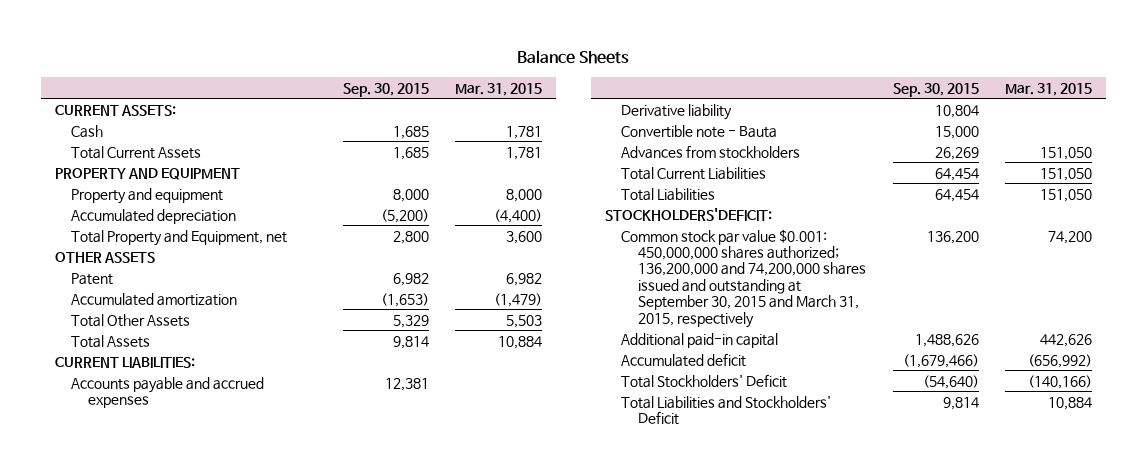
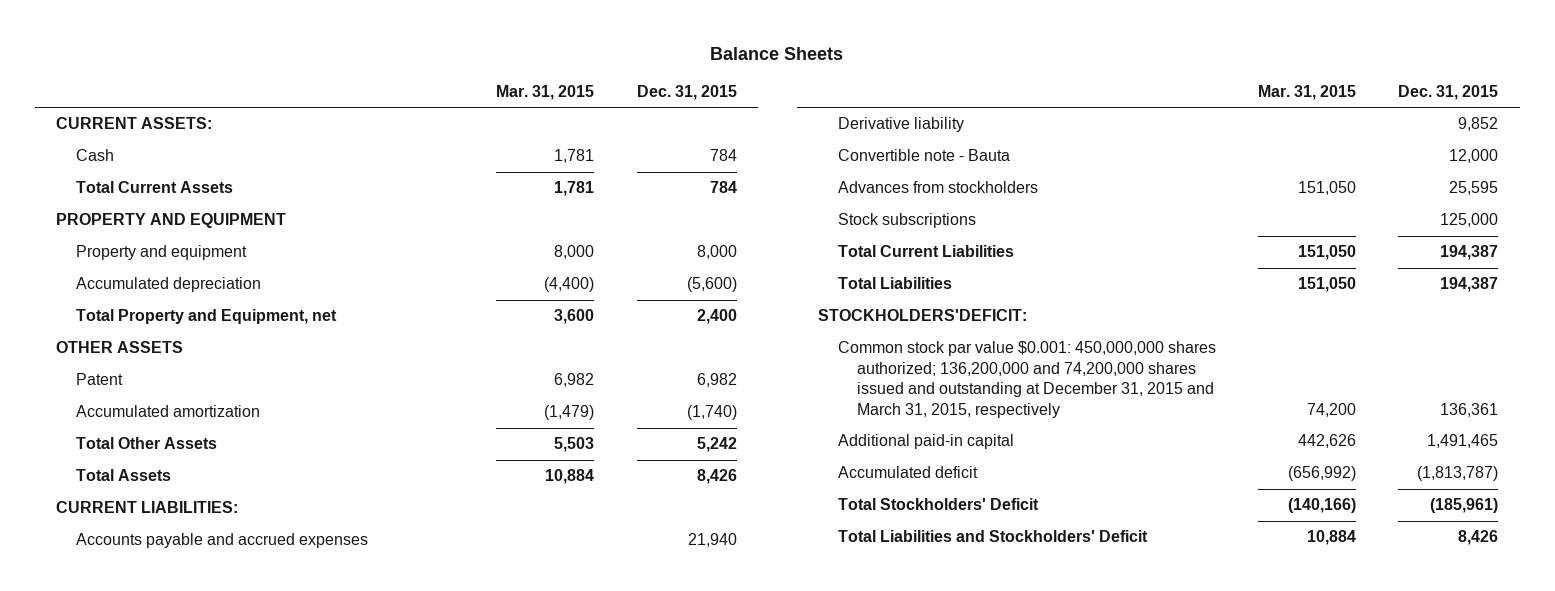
[342,82,429,97] Sep. 30, 2015 -> none
none -> [636,84,737,100] Dec. 31, 2015
none -> [837,213,976,229] Stock subscriptions
[621,228,866,328] Common stock par value $0.001: 450,000,000 shares authorized; 136,200,000 and 74,200,000 shares issued and outstanding at September 30, 2015 and March 31, 2015, respectively -> [837,341,1216,418] Common stock par value $0.001: 450,000,000 shares authorized; 136,200,000 and 74,200,000 shares issued and outstanding at December 31, 2015 and March 31, 2015, respectively

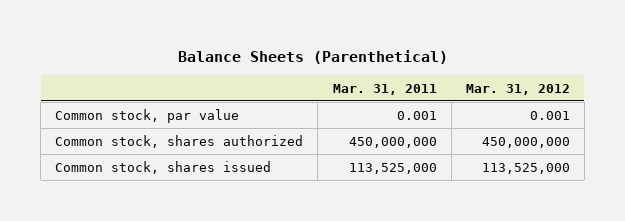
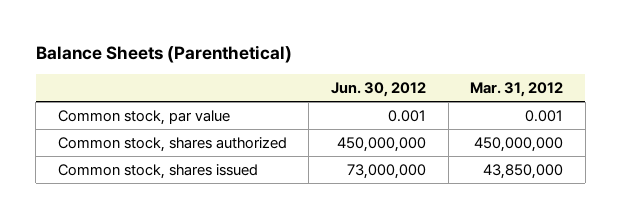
[332,83,437,95] Mar. 31, 2011 -> none
none -> [330,82,426,98] Jun. 30, 2012
[481,162,570,174] 113,525,000 -> [483,163,564,179] 43,850,000

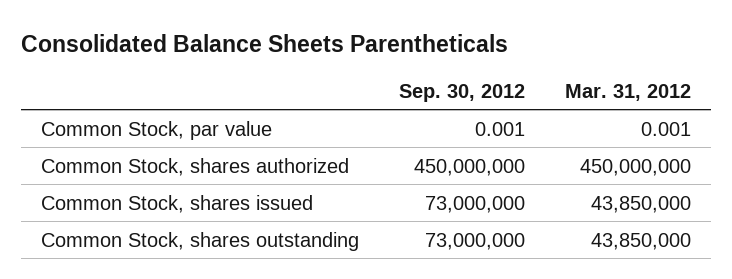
[35,45,292,64] Balance Sheets (Parenthetical) -> [20,33,508,52] Consolidated Balance Sheets Parentheticals
[330,82,426,98] Jun. 30, 2012 -> none
none -> [399,83,526,102] Sep. 30, 2012
[57,109,230,125] Common stock, par value -> [40,120,272,140] Common Stock, par value
[57,136,287,152] Common stock, shares authorized -> [40,157,349,176] Common Stock, shares authorized
[57,163,258,179] Common stock, shares issued -> [40,194,313,213] Common Stock, shares issued
none -> [40,231,359,251] Common Stock, shares outstanding

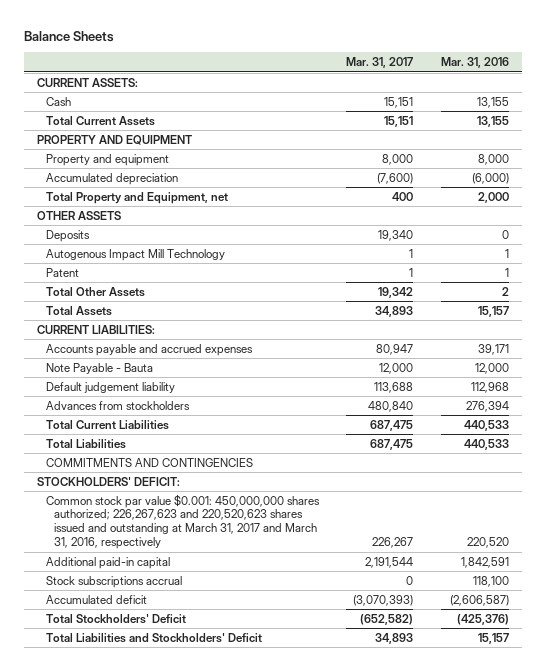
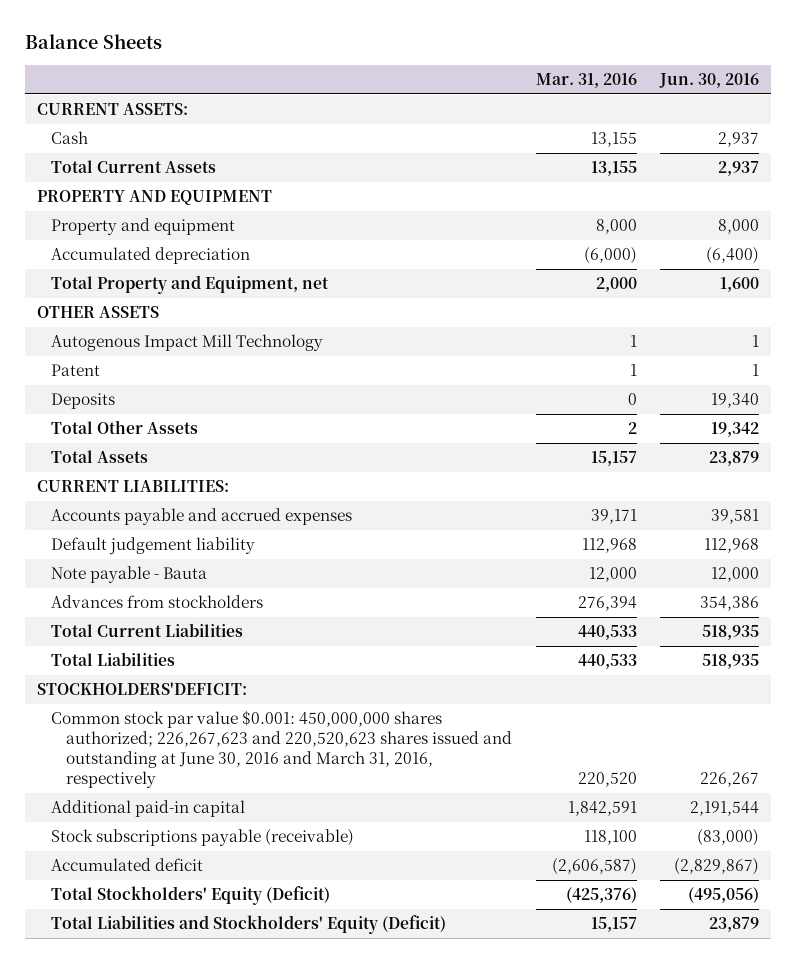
[346,57,414,69] Mar. 31, 2017 -> none
none -> [659,72,760,88] Jun. 30, 2016
[45,229,90,242] Deposits -> [51,393,116,410] Deposits
[45,362,153,374] Note Payable - Bauta -> none
none -> [51,566,208,584] Note payable - Bauta
[45,457,253,467] COMMITMENTS AND CONTINGENCIES -> none
[37,476,181,486] STOCKHOLDERS' DEFICIT: -> [36,682,247,696] STOCKHOLDERS'DEFICIT:
[45,493,320,550] Common stock par value $0.001: 450,000,000 shares authorized; 226,267,623 and 220,520,623 shares issued and outstanding at March 31, 2017 and March 31, 2016, respectively -> [51,710,513,788] Common stock par value $0.001: 450,000,000 shares authorized; 226,267,623 and 220,520,623 shares issued and outstanding at June 30, 2016 and March 31, 2016, respectively
[45,575,182,588] Stock subscriptions accrual -> [51,829,355,847] Stock subscriptions payable (receivable)
[45,613,186,624] Total Stockholders' Deficit -> [51,886,331,906] Total Stockholders' Equity (Deficit)
[45,632,262,643] Total Liabilities and Stockholders' Deficit -> [51,915,447,935] Total Liabilities and Stockholders' Equity (Deficit)

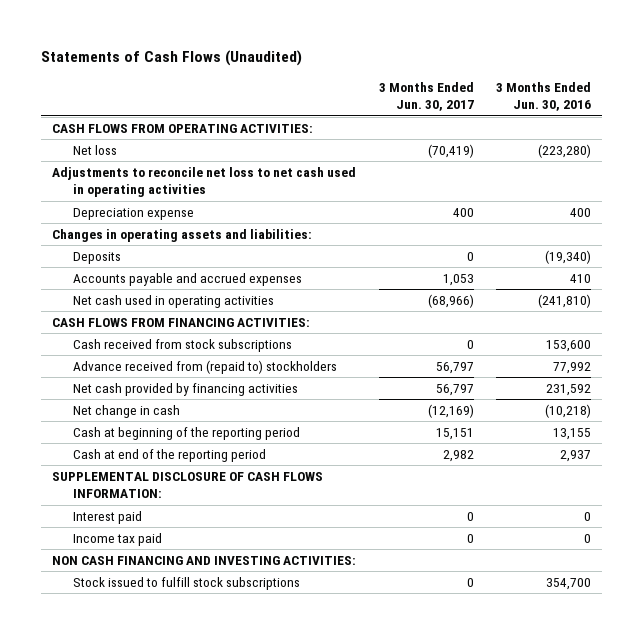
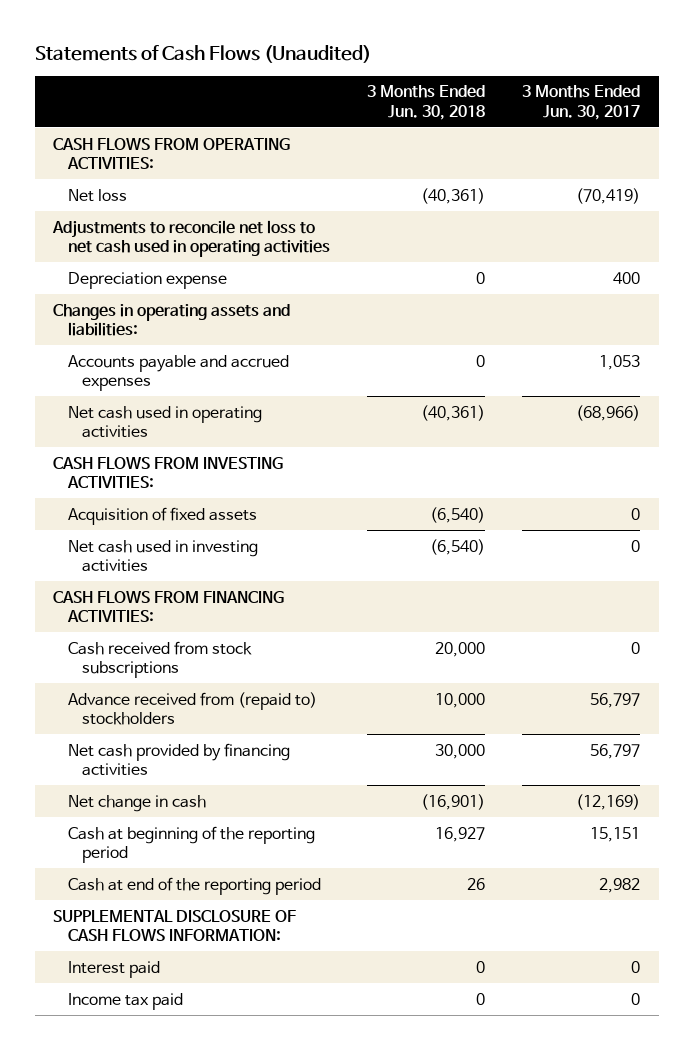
[495,81,591,112] 3 Months Ended Jun. 30, 2016 -> none
none -> [366,85,485,120] 3 Months Ended Jun. 30, 2018
[73,252,122,265] Deposits -> none
none -> [53,456,284,488] CASH FLOWS FROM INVESTING ACTIVITIES:
none -> [67,506,257,525] Acquisition of fixed assets
none -> [67,539,258,572] Net cash used in investing activities
[52,556,357,566] NON CASH FINANCING AND INVESTING ACTIVITIES: -> none
[73,577,301,591] Stock issued to fulfill stock subscriptions -> none

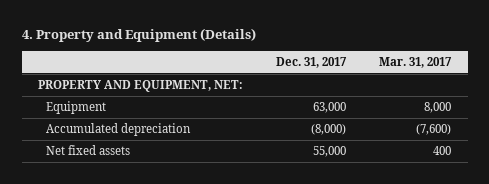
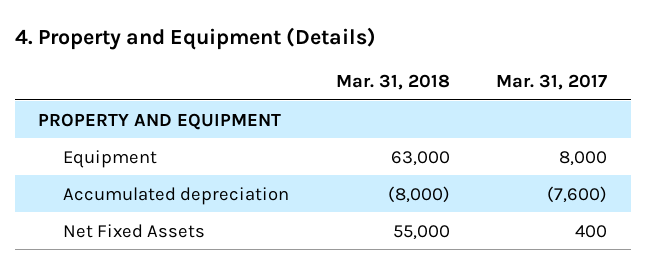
[276,56,348,68] Dec. 31, 2017 -> none
none -> [335,73,450,90] Mar. 31, 2018
[38,80,244,93] PROPERTY AND EQUIPMENT, NET: -> [38,112,282,130] PROPERTY AND EQUIPMENT
[46,145,131,156] Net fixed assets -> [62,223,205,238] Net Fixed Assets

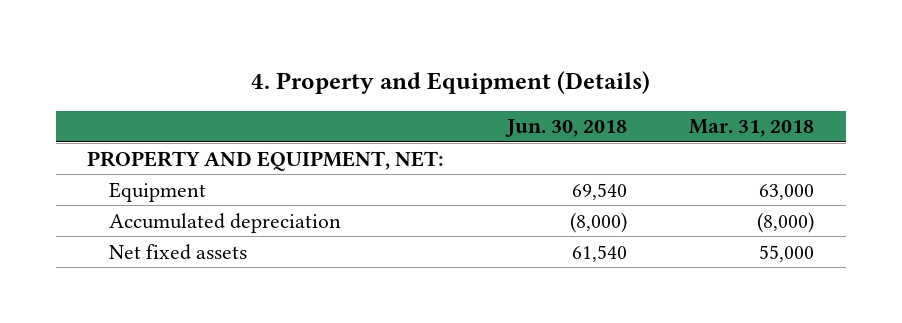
[496,73,608,90] Mar. 31, 2017 -> none
none -> [504,119,627,138] Jun. 30, 2018
[38,112,282,130] PROPERTY AND EQUIPMENT -> [87,150,445,171] PROPERTY AND EQUIPMENT, NET:
[62,223,205,238] Net Fixed Assets -> [108,243,247,260] Net fixed assets

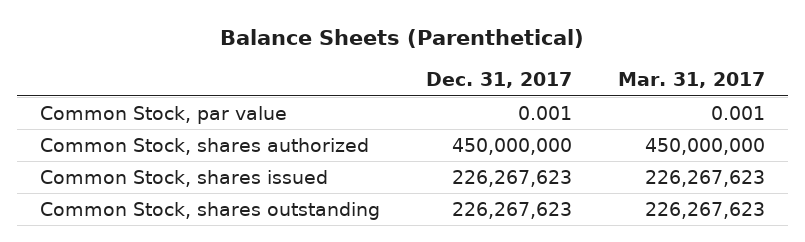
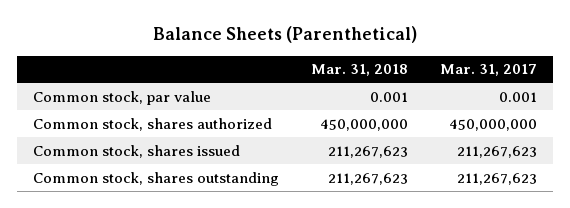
[425,72,572,89] Dec. 31, 2017 -> none
none -> [310,64,408,77] Mar. 31, 2018
[39,105,287,124] Common Stock, par value -> [32,90,211,105] Common stock, par value
[39,137,369,155] Common Stock, shares authorized -> [32,117,272,131] Common stock, shares authorized
[39,169,328,187] Common Stock, shares issued -> [32,144,240,158] Common stock, shares issued
[644,169,765,187] 226,267,623 -> [456,145,537,158] 211,267,623
[39,201,380,220] Common Stock, shares outstanding -> [32,171,279,186] Common stock, shares outstanding
[644,201,765,219] 226,267,623 -> [456,172,537,185] 211,267,623

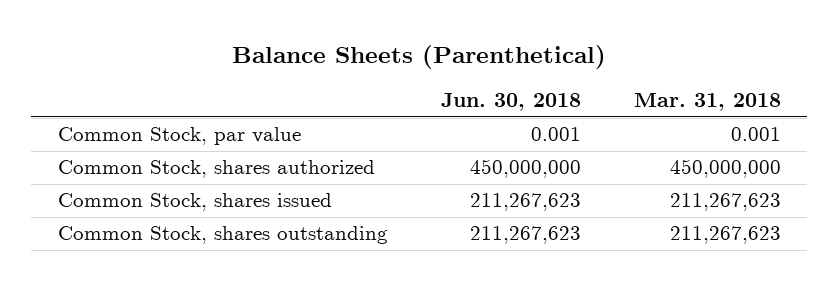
[439,64,537,77] Mar. 31, 2017 -> none
none -> [440,93,581,112] Jun. 30, 2018
[32,90,211,105] Common stock, par value -> [57,127,301,146] Common Stock, par value
[32,117,272,131] Common stock, shares authorized -> [57,160,375,179] Common Stock, shares authorized
[32,144,240,158] Common stock, shares issued -> [57,193,332,212] Common Stock, shares issued
[32,171,279,186] Common stock, shares outstanding -> [57,226,388,245] Common Stock, shares outstanding

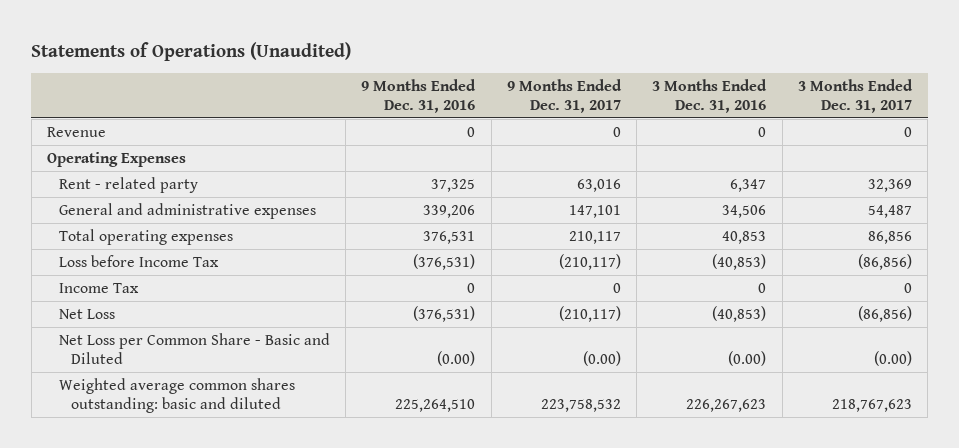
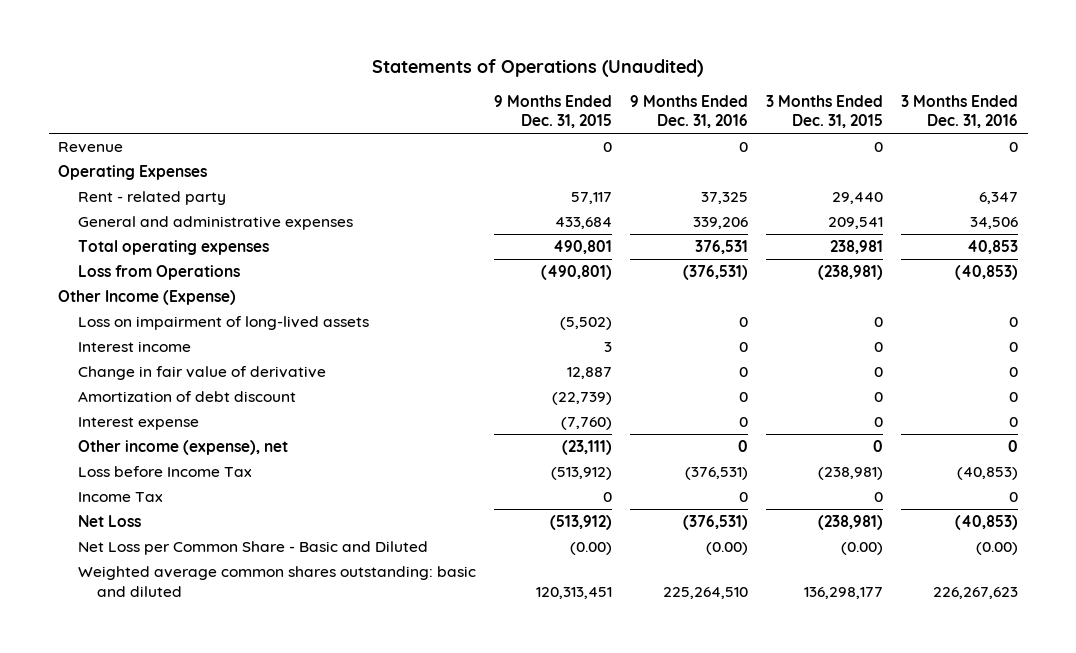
[506,78,622,113] 9 Months Ended Dec. 31, 2017 -> none
[797,78,913,113] 3 Months Ended Dec. 31, 2017 -> none
none -> [493,94,612,129] 9 Months Ended Dec. 31, 2015
none -> [766,94,884,129] 3 Months Ended Dec. 31, 2015
none -> [77,265,240,281] Loss from Operations
none -> [57,290,236,306] Other Income (Expense)
none -> [77,316,369,331] Loss on impairment of long-lived assets
none -> [77,341,191,353] Interest income
none -> [77,366,326,381] Change in fair value of derivative
none -> [77,391,296,403] Amortization of debt discount
none -> [77,417,199,431] Interest expense
none -> [77,440,288,456] Other income (expense), net

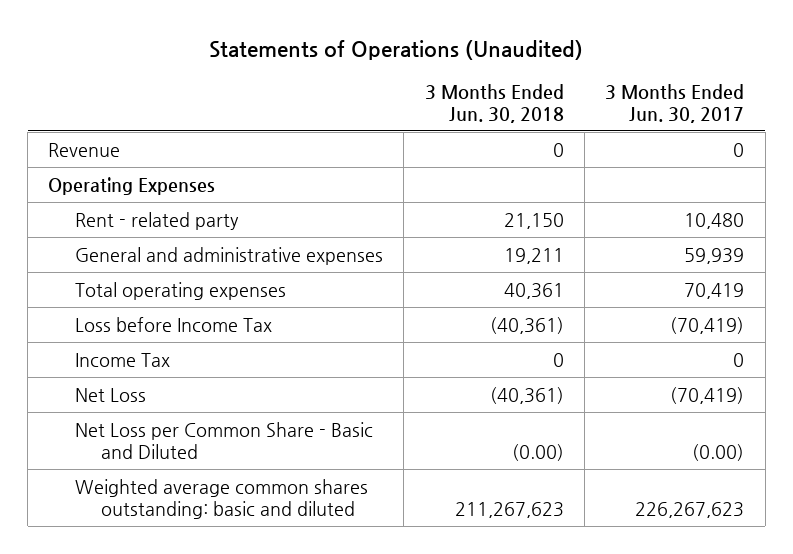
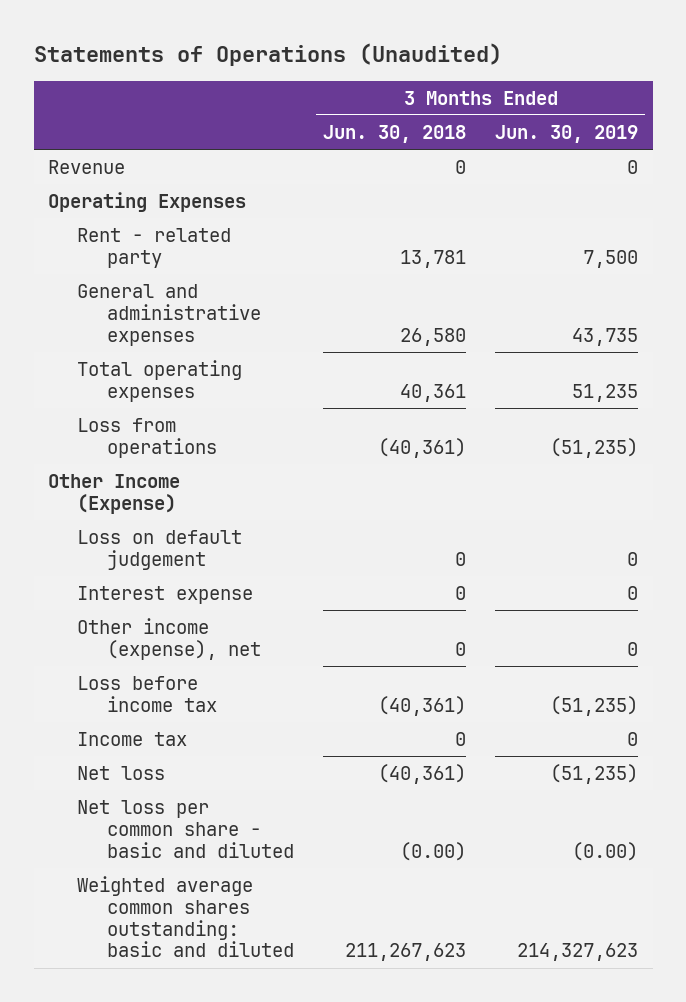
[605,83,745,123] 3 Months Ended Jun. 30, 2017 -> none
none -> [495,124,639,143] Jun. 30, 2019
[503,212,564,229] 21,150 -> [399,249,466,268] 13,781
[503,247,564,264] 19,211 -> [399,327,466,346] 26,580
none -> [77,417,217,458] Loss from operations
none -> [48,473,181,514] Other Income (Expense)
none -> [77,529,243,570] Loss on default judgement
none -> [77,585,254,604] Interest expense
none -> [77,617,261,660] Other income (expense), net
[74,316,272,332] Loss before Income Tax -> [77,675,217,712] Loss before income tax
[74,352,170,367] Income Tax -> [77,731,188,746] Income tax
[74,387,146,402] Net Loss -> [77,765,166,780] Net loss
[74,421,373,460] Net Loss per Common Share - Basic and Diluted -> [77,799,294,858] Net loss per common share - basic and diluted

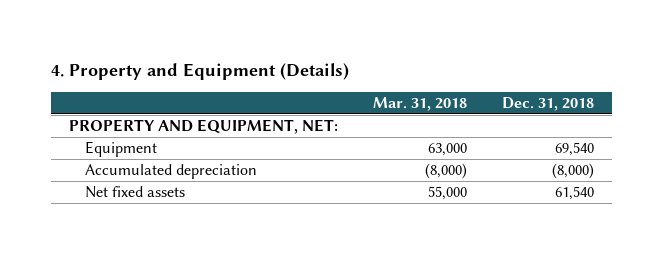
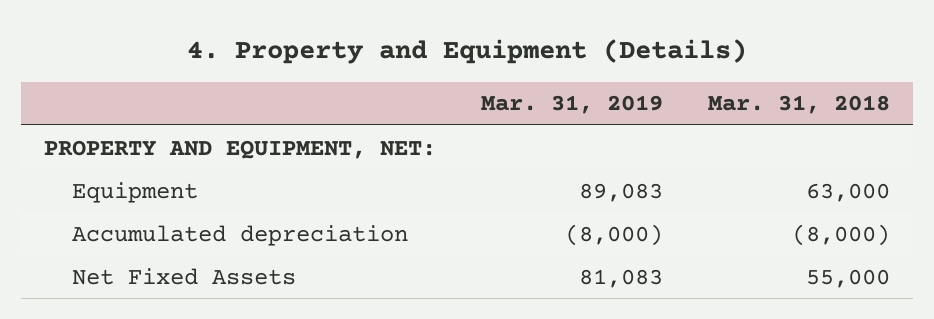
[502,96,595,111] Dec. 31, 2018 -> none
none -> [480,95,663,115] Mar. 31, 2019
[85,186,186,199] Net fixed assets -> [71,267,296,285] Net Fixed Assets

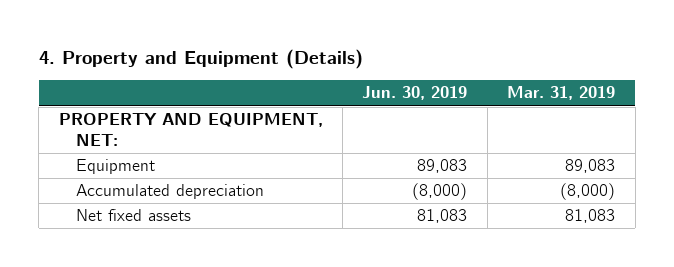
[708,95,891,115] Mar. 31, 2018 -> none
none -> [362,86,468,101] Jun. 30, 2019
[71,267,296,285] Net Fixed Assets -> [76,209,192,222] Net fixed assets

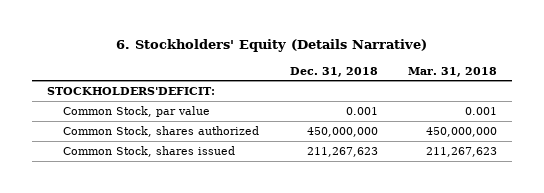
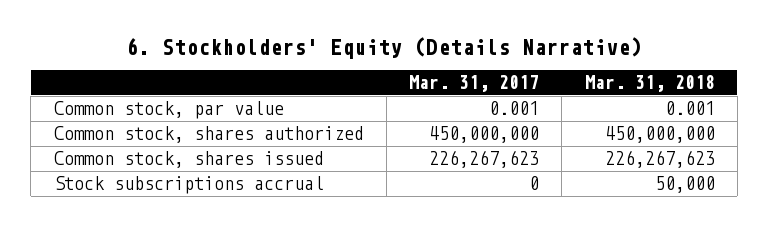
[289,66,378,77] Dec. 31, 2018 -> none
none -> [409,75,540,93] Mar. 31, 2017
[47,87,216,96] STOCKHOLDERS'DEFICIT: -> none
[63,106,211,118] Common Stock, par value -> [53,101,284,120] Common stock, par value
[63,126,260,138] Common Stock, shares authorized -> [53,126,364,144] Common stock, shares authorized
[63,146,236,158] Common Stock, shares issued -> [53,151,324,169] Common stock, shares issued
[425,147,497,158] 211,267,623 -> [604,150,715,169] 226,267,623
none -> [53,176,324,195] Stock subscriptions accrual

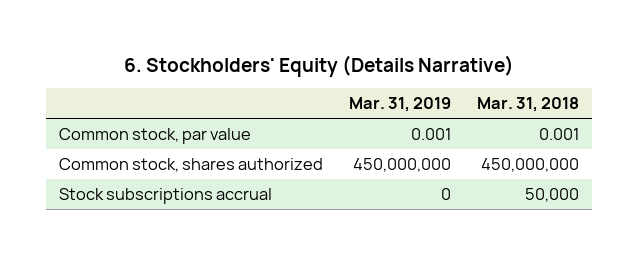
[409,75,540,93] Mar. 31, 2017 -> none
none -> [349,97,452,113] Mar. 31, 2019
[53,151,324,169] Common stock, shares issued -> none

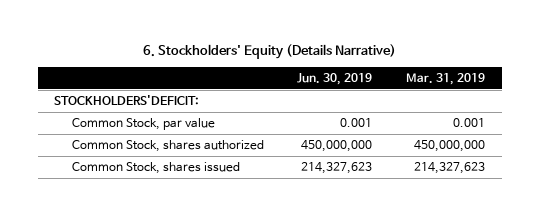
[476,97,579,113] Mar. 31, 2018 -> none
none -> [297,72,373,85] Jun. 30, 2019
[59,188,273,205] Stock subscriptions accrual -> none
none -> [54,95,200,107] STOCKHOLDERS'DEFICIT:
[59,128,252,145] Common stock, par value -> [71,118,215,131] Common Stock, par value
[59,158,324,173] Common stock, shares authorized -> [71,140,264,153] Common Stock, shares authorized
none -> [71,162,240,175] Common Stock, shares issued

